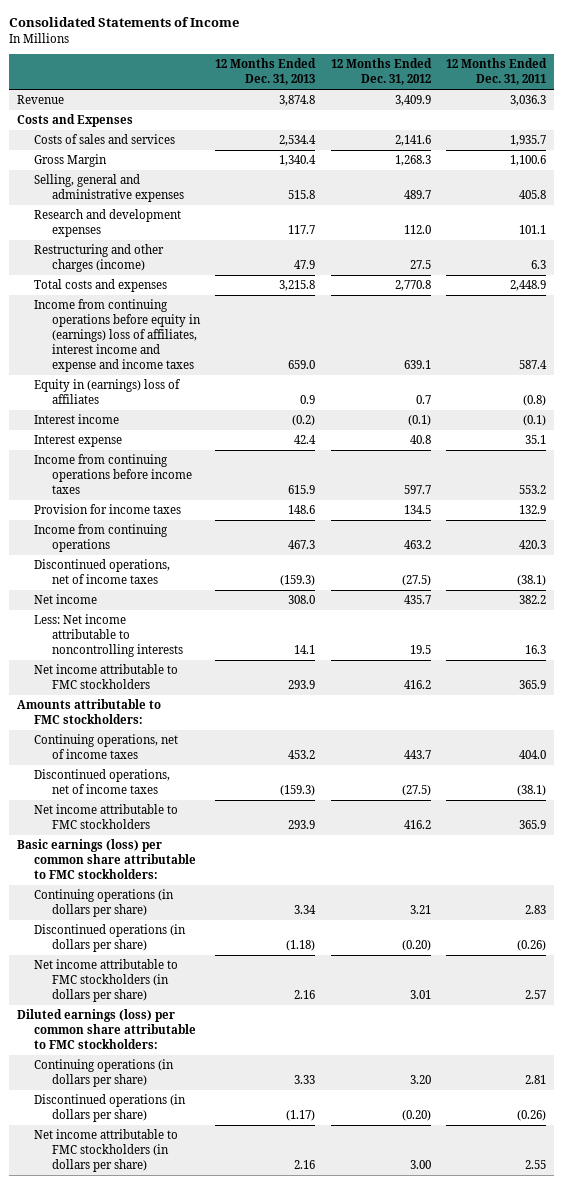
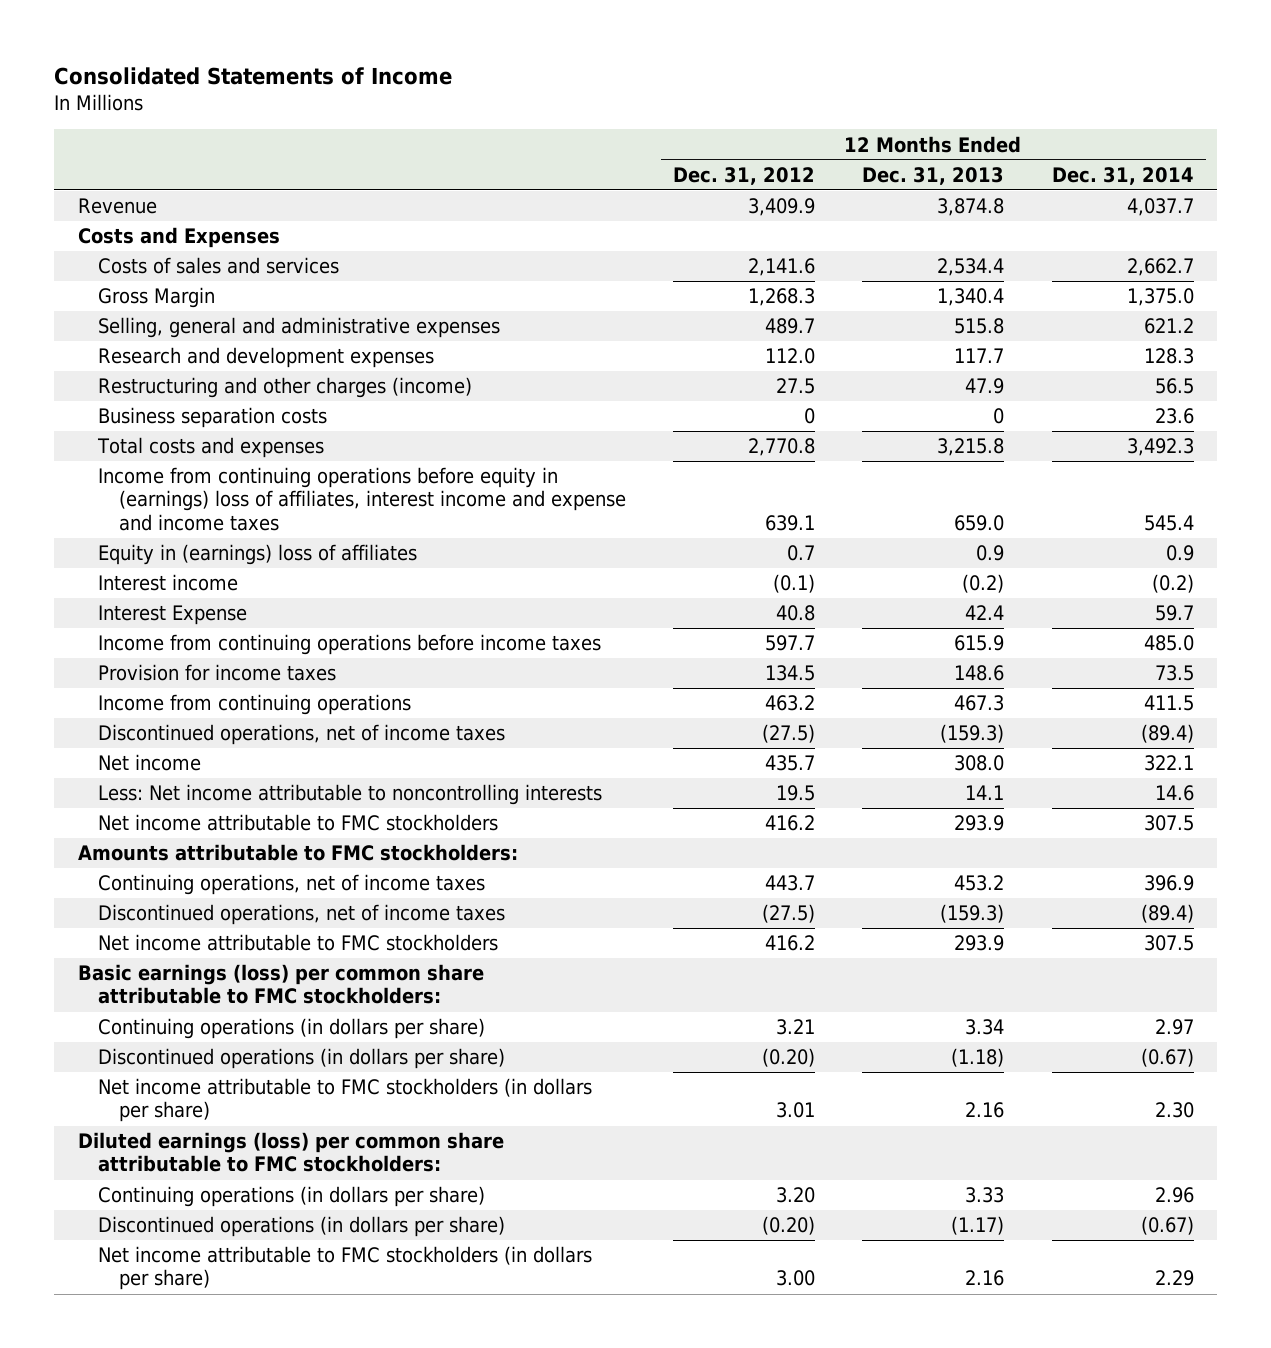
[446,58,548,86] 12 Months Ended Dec. 31, 2011 -> none
none -> [1051,166,1194,185] Dec. 31, 2014
none -> [98,407,328,429] Business separation costs
[34,435,123,448] Interest expense -> [98,605,248,626] Interest Expense

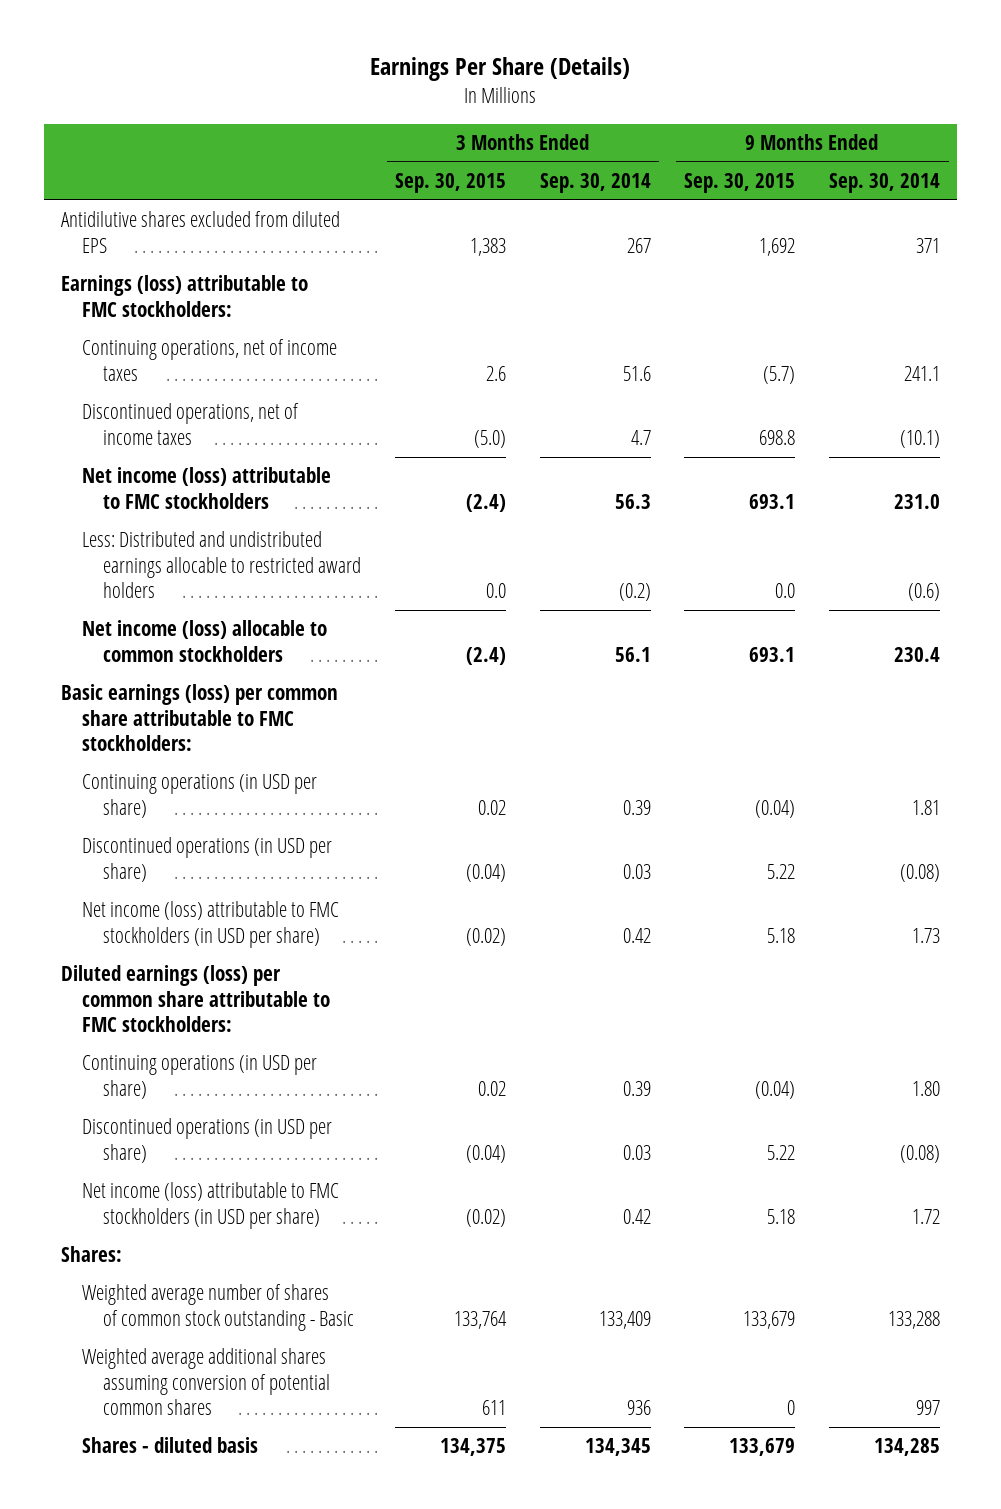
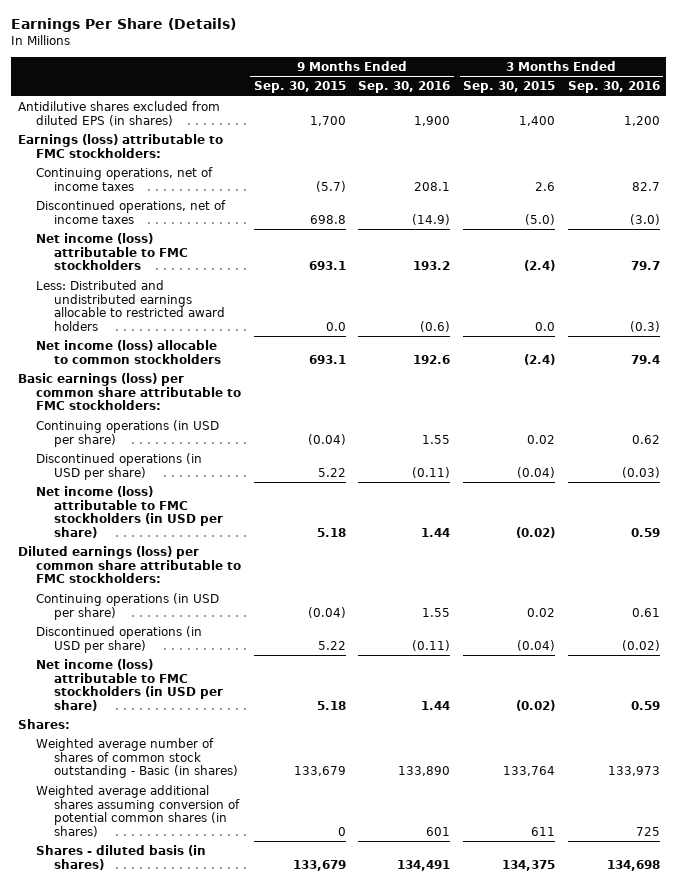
[539,173,651,194] Sep. 30, 2014 -> none
[829,173,941,194] Sep. 30, 2014 -> none
none -> [358,81,451,94] Sep. 30, 2016
none -> [567,81,660,94] Sep. 30, 2016
[60,211,340,253] Antidilutive shares excluded from diluted EPS -> [17,100,220,126] Antidilutive shares excluded from diluted EPS (in shares)
[470,237,507,256] 1,383 -> [519,115,556,126] 1,400
[759,237,796,256] 1,692 -> [309,115,346,126] 1,700
[81,1284,355,1331] Weighted average number of shares of common stock outstanding - Basic -> [35,737,238,779] Weighted average number of shares of common stock outstanding - Basic (in shares)
[81,1348,331,1416] Weighted average additional shares assuming conversion of potential common shares -> [35,784,240,837] Weighted average additional shares assuming conversion of potential common shares (in shares)
[81,1437,258,1454] Shares - diluted basis -> [35,844,206,870] Shares - diluted basis (in shares)

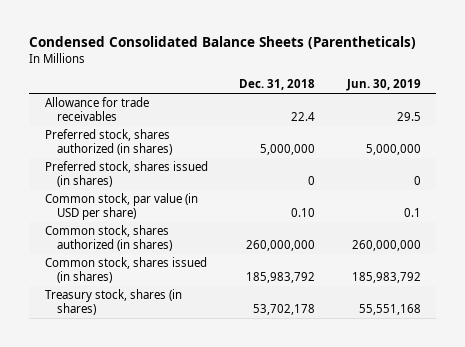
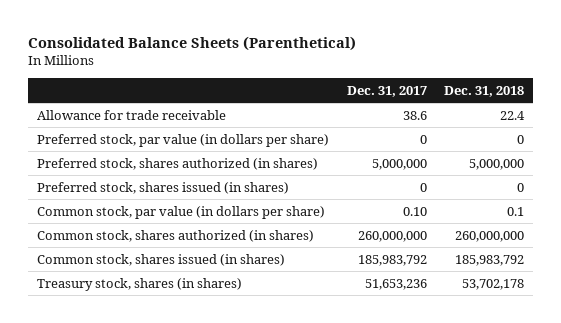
[28,36,416,50] Condensed Consolidated Balance Sheets (Parentheticals) -> [28,35,357,51] Consolidated Balance Sheets (Parenthetical)
[345,79,421,92] Jun. 30, 2019 -> none
none -> [346,85,427,97] Dec. 31, 2017
[44,97,149,122] Allowance for trade receivables -> [36,109,226,120] Allowance for trade receivable
none -> [36,133,329,147] Preferred stock, par value (in dollars per share)
[44,193,198,221] Common stock, par value (in USD per share) -> [36,205,325,219] Common stock, par value (in dollars per share)
[291,208,316,218] 0.10 -> [507,206,525,216] 0.1

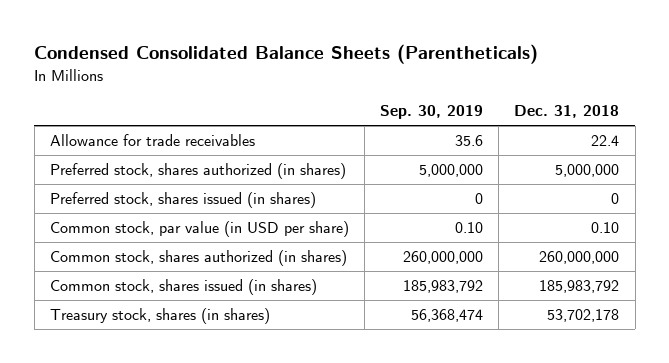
[28,35,357,51] Consolidated Balance Sheets (Parenthetical) -> [34,44,539,65] Condensed Consolidated Balance Sheets (Parentheticals)
[346,85,427,97] Dec. 31, 2017 -> none
none -> [380,105,484,120] Sep. 30, 2019
[36,133,329,147] Preferred stock, par value (in dollars per share) -> none
[36,109,226,120] Allowance for trade receivable -> [50,134,256,147] Allowance for trade receivables
[36,205,325,219] Common stock, par value (in dollars per share) -> [50,221,350,238] Common stock, par value (in USD per share)
[507,206,525,216] 0.1 -> [591,222,620,234] 0.10

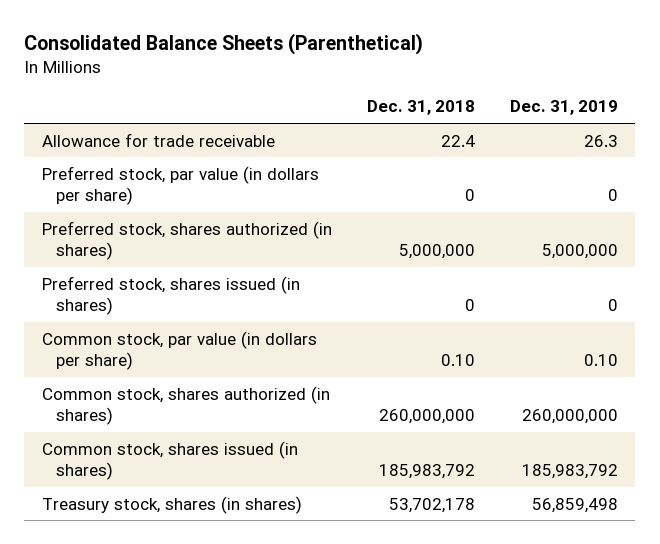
[34,44,539,65] Condensed Consolidated Balance Sheets (Parentheticals) -> [24,33,424,56] Consolidated Balance Sheets (Parenthetical)
[380,105,484,120] Sep. 30, 2019 -> none
none -> [509,100,618,116] Dec. 31, 2019
[50,134,256,147] Allowance for trade receivables -> [41,132,275,147] Allowance for trade receivable
none -> [41,165,319,206] Preferred stock, par value (in dollars per share)
[50,221,350,238] Common stock, par value (in USD per share) -> [41,330,317,371] Common stock, par value (in dollars per share)

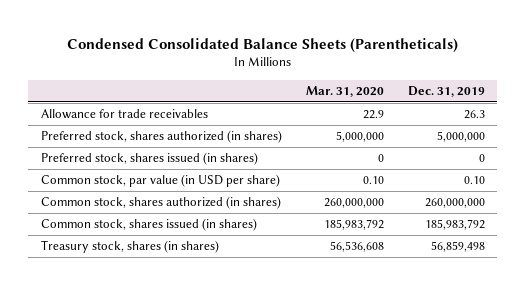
[24,33,424,56] Consolidated Balance Sheets (Parenthetical) -> [66,37,458,53] Condensed Consolidated Balance Sheets (Parentheticals)
[366,100,475,116] Dec. 31, 2018 -> none
none -> [305,85,384,97] Mar. 31, 2020
[41,165,319,206] Preferred stock, par value (in dollars per share) -> none
[41,132,275,147] Allowance for trade receivable -> [40,109,208,120] Allowance for trade receivables
[41,330,317,371] Common stock, par value (in dollars per share) -> [40,174,280,188] Common stock, par value (in USD per share)

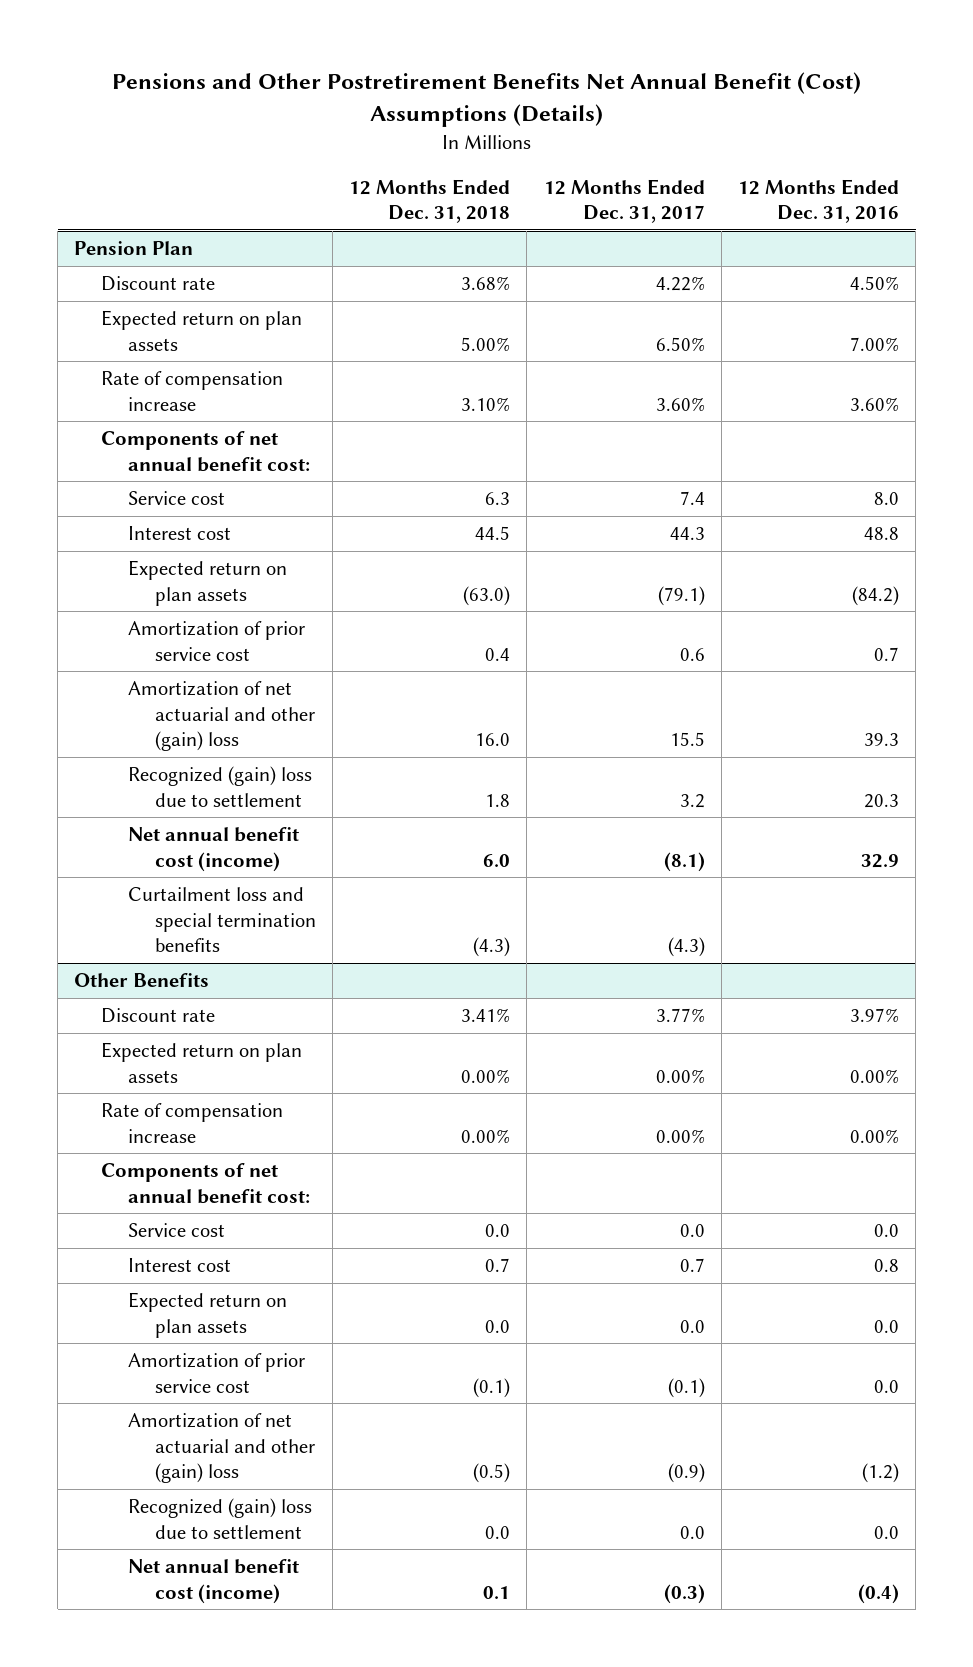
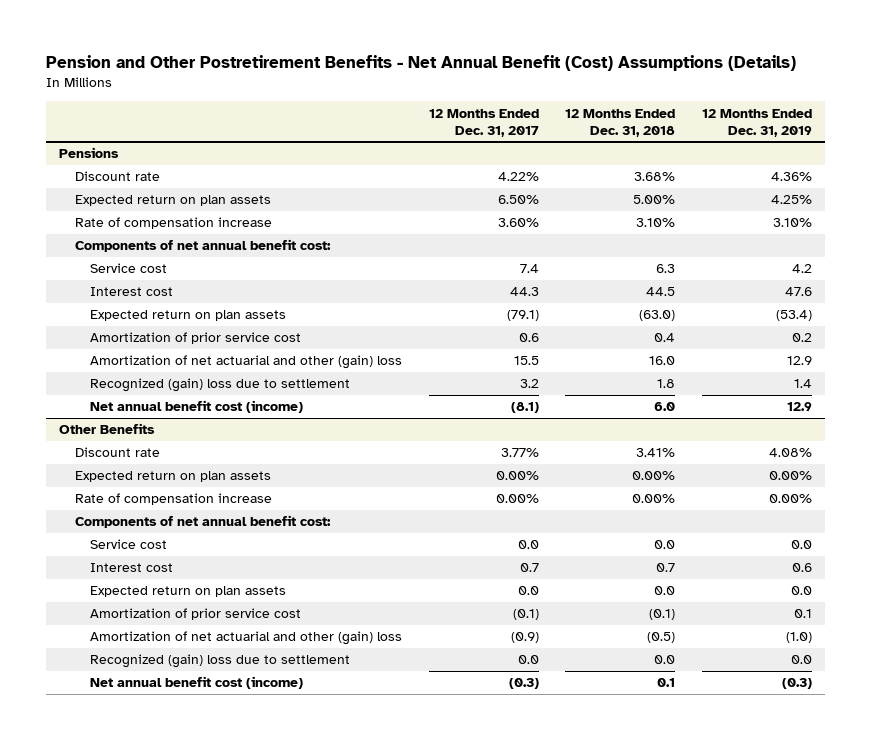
[111,72,861,128] Pensions and Other Postretirement Benefits Net Annual Benefit (Cost) Assumptions (Details) -> [46,55,797,72] Pension and Other Postretirement Benefits - Net Annual Benefit (Cost) Assumptions (Details)
[737,178,899,224] 12 Months Ended Dec. 31, 2016 -> none
none -> [702,108,813,137] 12 Months Ended Dec. 31, 2019
[74,241,194,256] Pension Plan -> [59,147,120,159] Pensions
[127,887,316,952] Curtailment loss and special termination benefits -> none

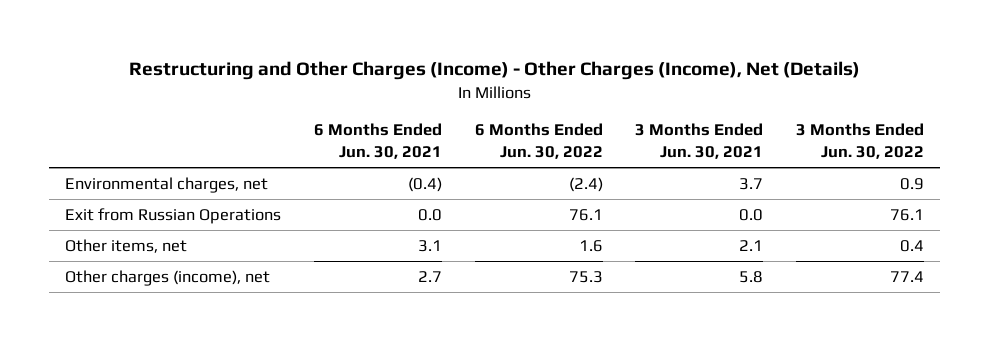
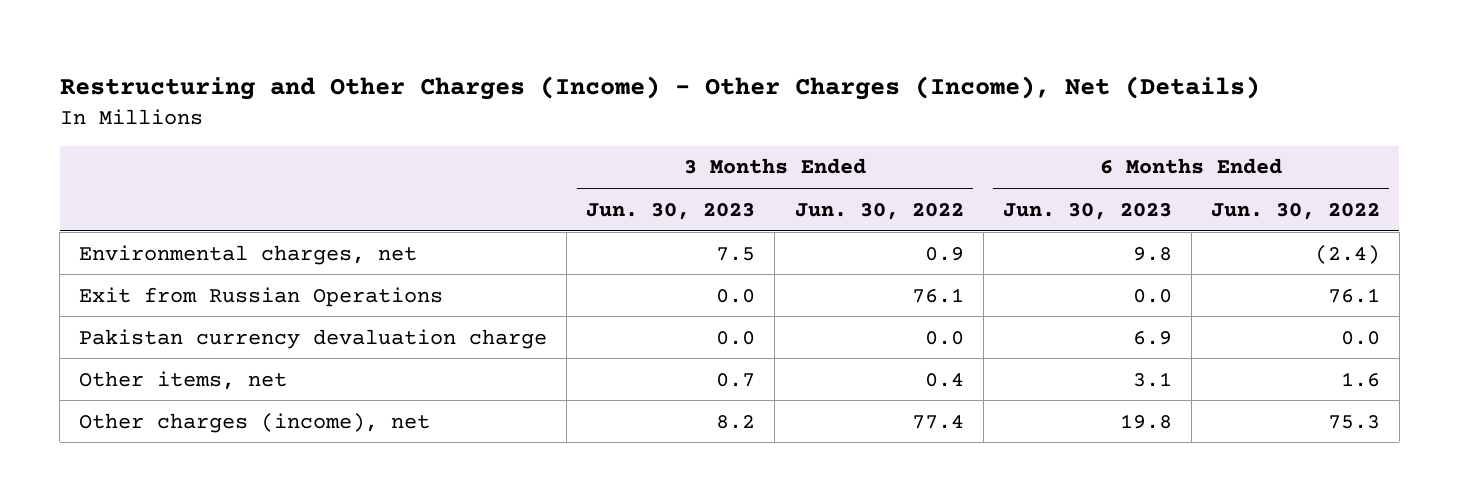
[313,123,442,159] 6 Months Ended Jun. 30, 2021 -> none
[635,123,764,159] 3 Months Ended Jun. 30, 2021 -> none
none -> [586,202,756,220] Jun. 30, 2023
none -> [1002,202,1172,220] Jun. 30, 2023
none -> [79,328,548,349] Pakistan currency devaluation charge

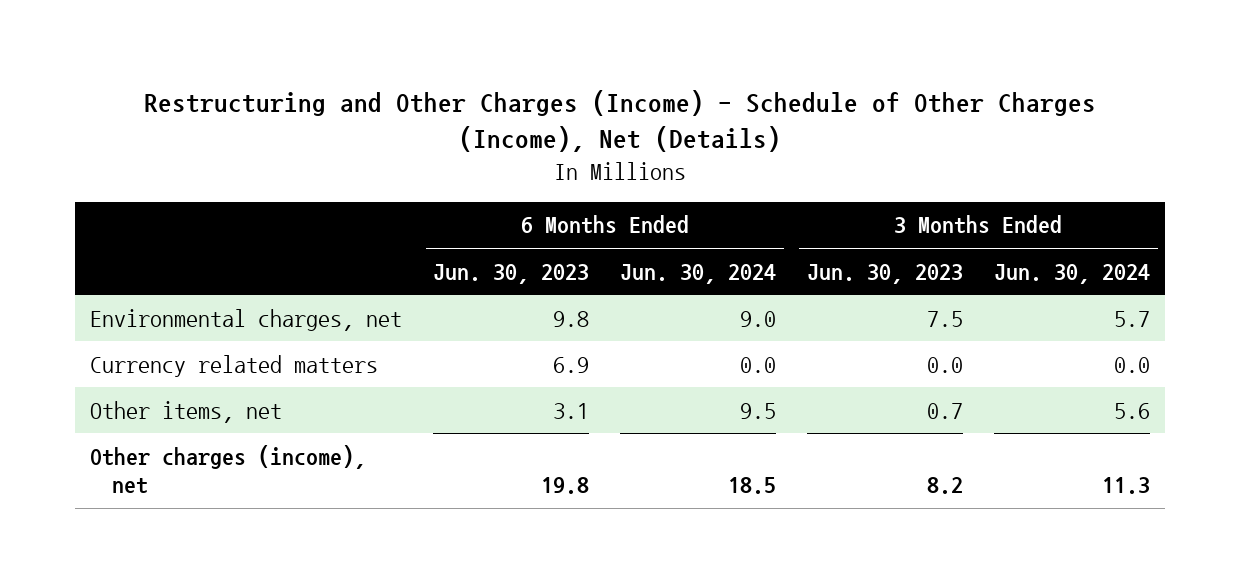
[59,76,1260,101] Restructuring and Other Charges (Income) - Other Charges (Income), Net (Details) -> [144,89,1097,153] Restructuring and Other Charges (Income) - Schedule of Other Charges (Income), Net (Details)
[794,202,964,220] Jun. 30, 2022 -> none
[1210,202,1380,220] Jun. 30, 2022 -> none
none -> [620,263,777,284] Jun. 30, 2024
none -> [993,263,1150,284] Jun. 30, 2024
[79,286,444,307] Exit from Russian Operations -> none
[79,328,548,349] Pakistan currency devaluation charge -> [90,354,379,377] Currency related matters

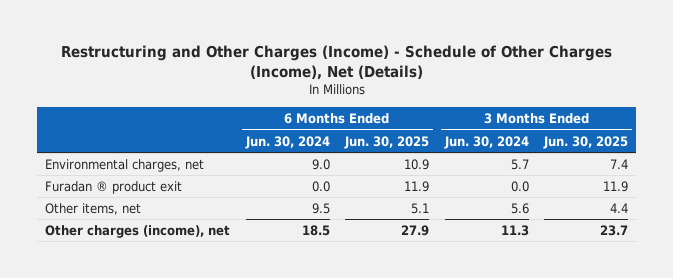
[433,263,590,284] Jun. 30, 2023 -> none
[807,263,964,284] Jun. 30, 2023 -> none
none -> [344,135,430,149] Jun. 30, 2025
none -> [543,135,629,149] Jun. 30, 2025
[90,354,379,377] Currency related matters -> none
none -> [45,180,183,194] Furadan ® product exit

